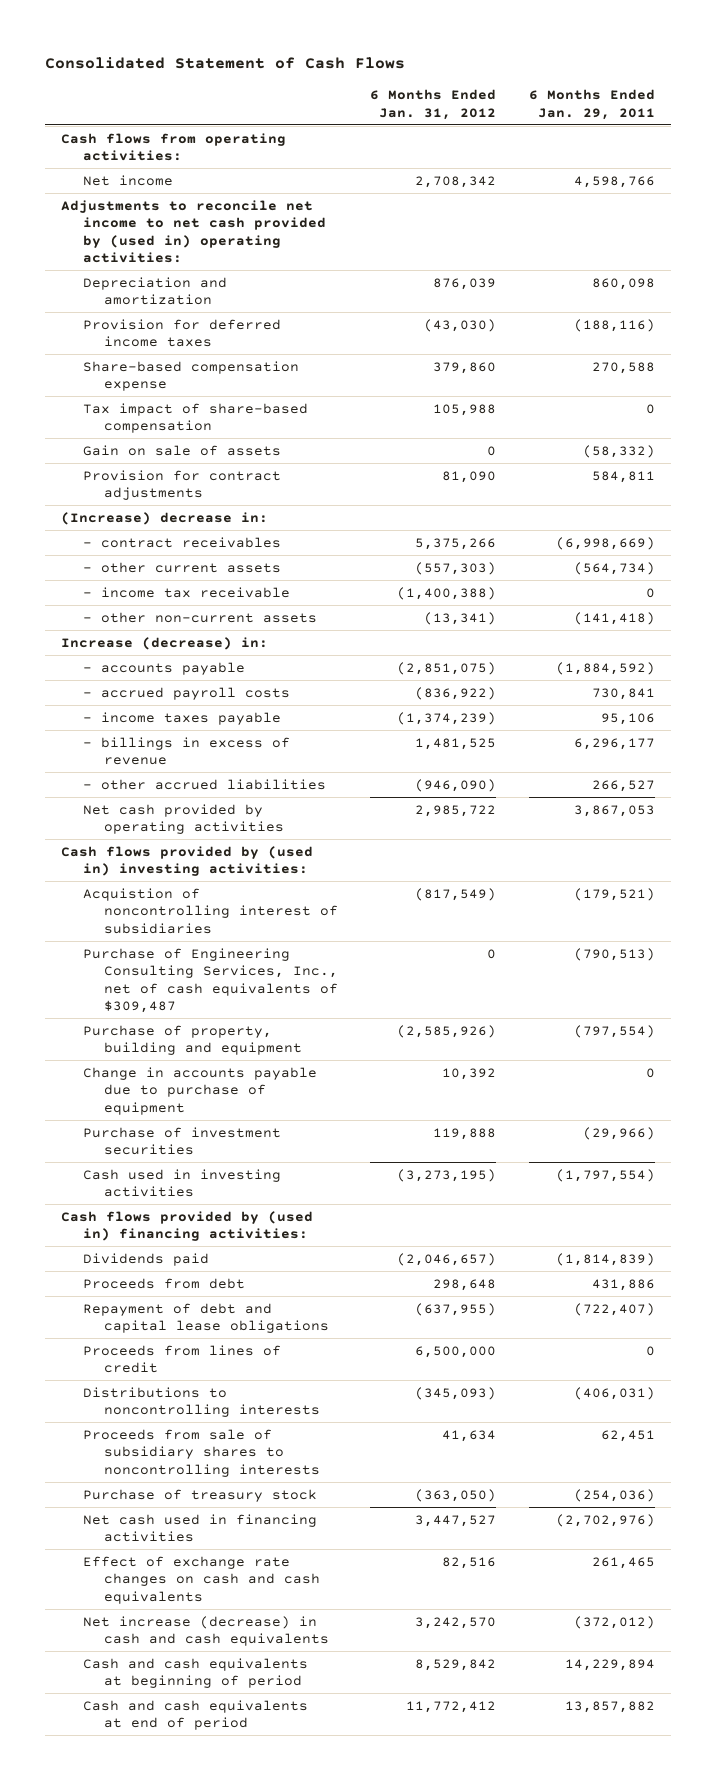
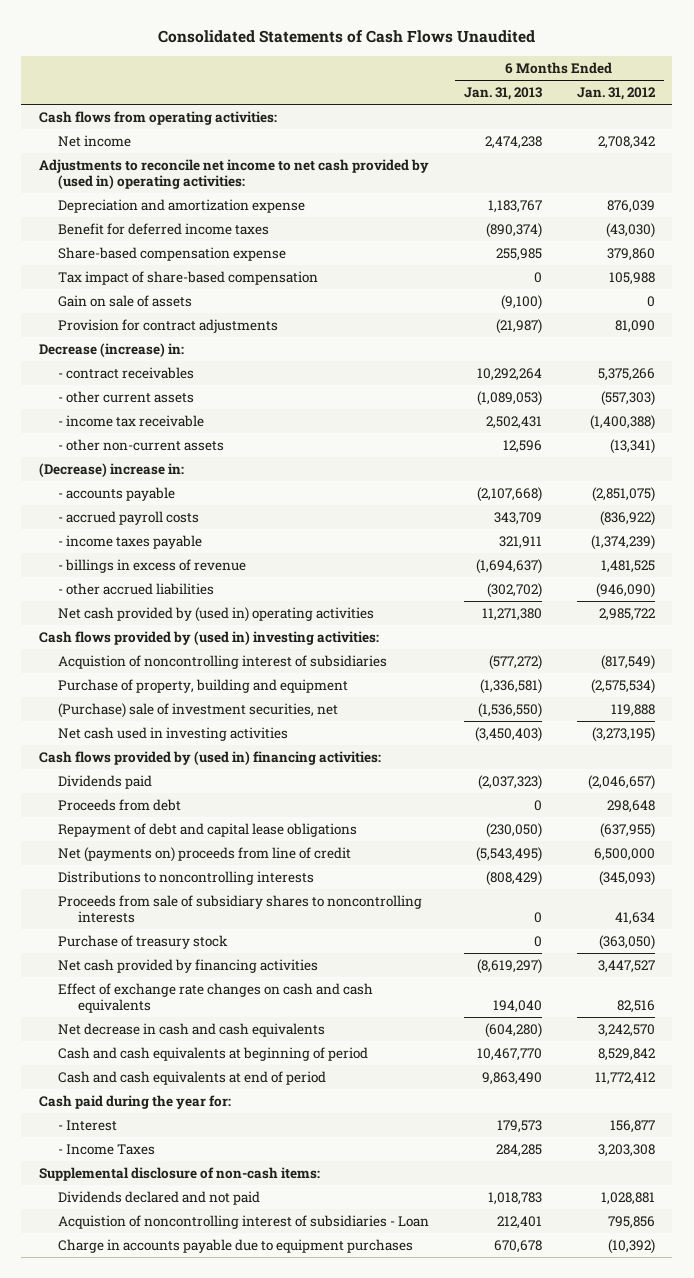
[45,56,406,69] Consolidated Statement of Cash Flows -> [157,30,535,44] Consolidated Statements of Cash Flows Unaudited
[528,89,655,120] 6 Months Ended Jan. 29, 2011 -> none
none -> [464,87,543,101] Jan. 31, 2013
[82,276,227,306] Depreciation and amortization -> [58,198,306,213] Depreciation and amortization expense
[82,318,281,348] Provision for deferred income taxes -> [58,222,270,235] Benefit for deferred income taxes
[61,511,269,525] (Increase) decrease in: -> [38,342,184,357] Decrease (increase) in:
[61,636,269,650] Increase (decrease) in: -> [38,462,184,477] (Decrease) increase in:
[82,803,285,835] Net cash provided by operating activities -> [58,606,375,622] Net cash provided by (used in) operating activities
[82,947,339,1014] Purchase of Engineering Consulting Services, Inc., net of cash equivalents of $309,487 -> none
[82,1066,317,1115] Change in accounts payable due to purchase of equipment -> none
[397,1024,497,1038] (2,585,926) -> [590,678,655,694] (2,575,534)
[82,1126,281,1156] Purchase of investment securities -> [58,702,339,718] (Purchase) sale of investment securities, net
[82,1168,281,1198] Cash used in investing activities -> [58,726,289,741] Net cash used in investing activities
[82,1344,281,1374] Proceeds from lines of credit -> [58,846,352,862] Net (payments on) proceeds from line of credit
[82,1513,317,1543] Net cash used in financing activities -> [58,958,319,973] Net cash provided by financing activities
[82,1615,330,1647] Net increase (decrease) in cash and cash equivalents -> [58,1022,326,1037] Net decrease in cash and cash equivalents
none -> [38,1094,231,1109] Cash paid during the year for:
none -> [58,1119,118,1131] - Interest
none -> [58,1143,156,1155] - Income Taxes
none -> [38,1166,320,1181] Supplemental disclosure of non-cash items:
none -> [58,1190,261,1205] Dividends declared and not paid
none -> [58,1214,430,1229] Acquistion of noncontrolling interest of subsidiaries - Loan
none -> [58,1238,414,1253] Charge in accounts payable due to equipment purchases

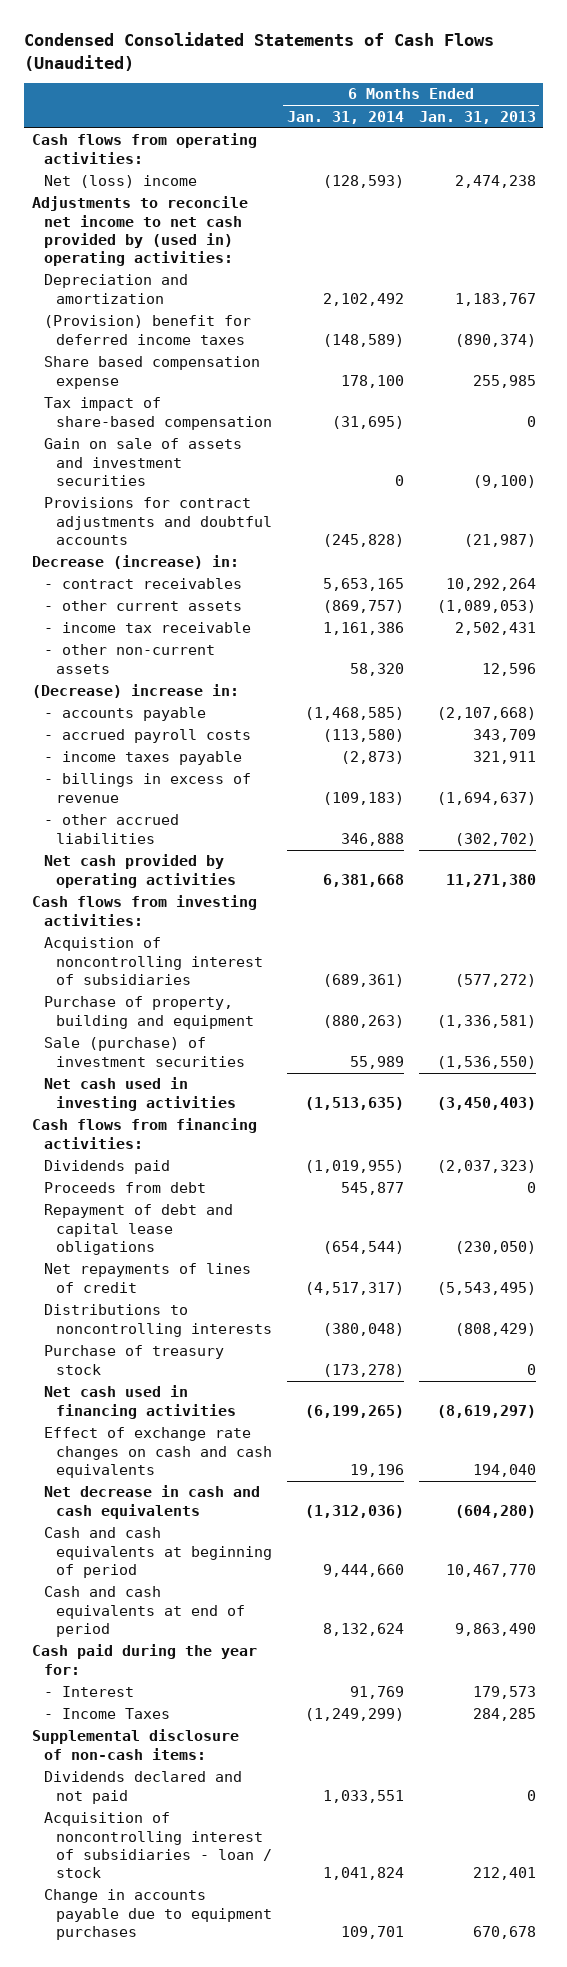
[157,30,535,44] Consolidated Statements of Cash Flows Unaudited -> [24,32,495,71] Condensed Consolidated Statements of Cash Flows (Unaudited)
[576,87,656,101] Jan. 31, 2012 -> none
none -> [286,110,404,124] Jan. 31, 2014
[58,134,132,147] Net income -> [43,175,197,189] Net (loss) income
[58,198,306,213] Depreciation and amortization expense -> [43,274,188,304] Depreciation and amortization
[58,222,270,235] Benefit for deferred income taxes -> [43,315,251,345] (Provision) benefit for deferred income taxes
[58,246,287,261] Share-based compensation expense -> [43,356,260,389] Share based compensation expense
[58,294,193,307] Gain on sale of assets -> [43,438,242,486] Gain on sale of assets and investment securities
[58,318,279,333] Provision for contract adjustments -> [43,497,272,545] Provisions for contract adjustments and doubtful accounts
[58,606,375,622] Net cash provided by (used in) operating activities -> [43,854,236,888] Net cash provided by operating activities
[38,630,379,645] Cash flows provided by (used in) investing activities: -> [31,895,257,926] Cash flows from investing activities:
[58,702,339,718] (Purchase) sale of investment securities, net -> [43,1037,245,1067] Sale (purchase) of investment securities
[38,750,381,765] Cash flows provided by (used in) financing activities: -> [31,1118,257,1149] Cash flows from financing activities:
[58,846,352,862] Net (payments on) proceeds from line of credit -> [43,1263,251,1293] Net repayments of lines of credit
[58,894,423,923] Proceeds from sale of subsidiary shares to noncontrolling interests -> none
[58,958,319,973] Net cash provided by financing activities -> [43,1385,236,1419] Net cash used in financing activities
[488,1191,543,1205] 1,018,783 -> [526,1789,536,1801] 0
[58,1214,430,1229] Acquistion of noncontrolling interest of subsidiaries - Loan -> [43,1812,272,1879] Acquisition of noncontrolling interest of subsidiaries - loan / stock
[58,1238,414,1253] Charge in accounts payable due to equipment purchases -> [43,1889,272,1940] Change in accounts payable due to equipment purchases

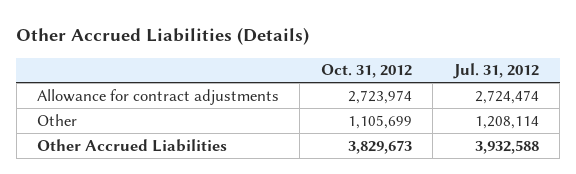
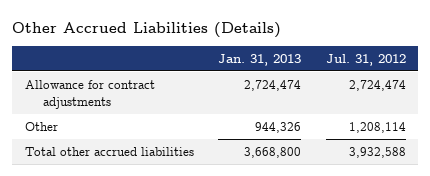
[320,64,412,79] Oct. 31, 2012 -> none
none -> [218,53,302,66] Jan. 31, 2013
[37,138,228,152] Other Accrued Liabilities -> [24,147,194,157] Total other accrued liabilities

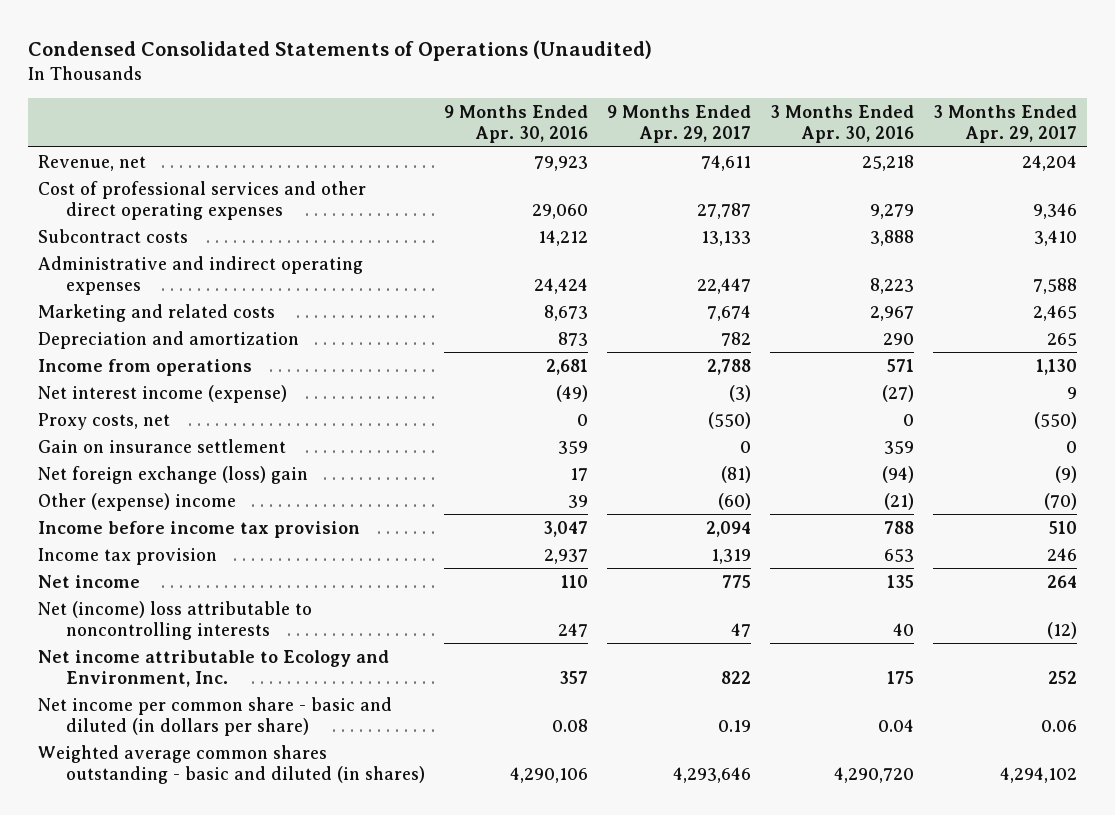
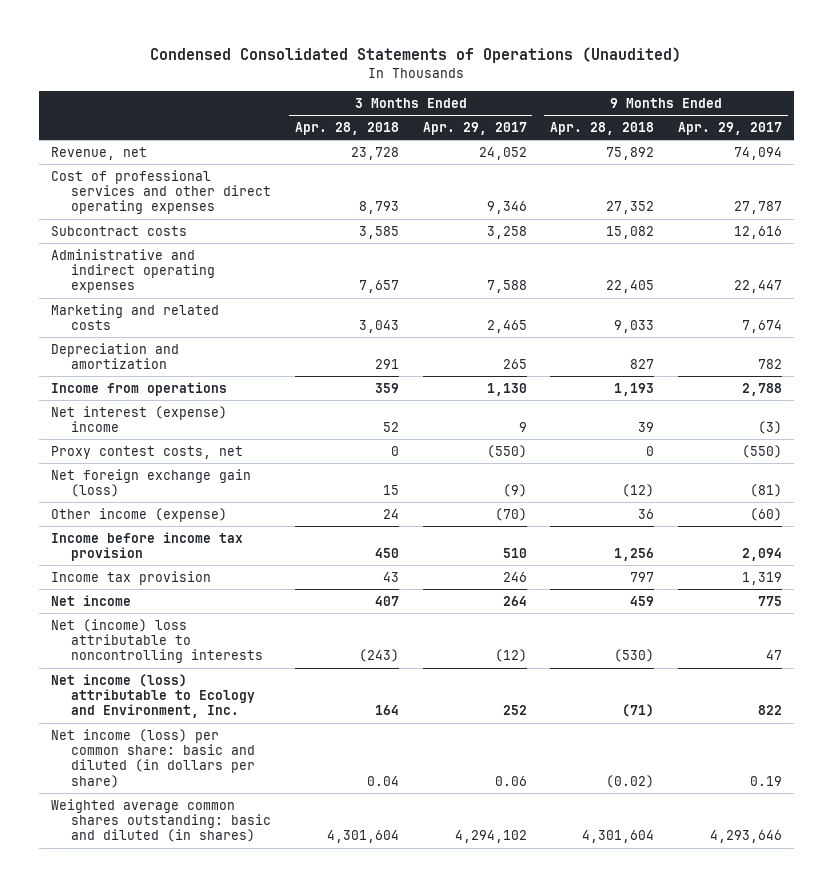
[444,104,589,144] 9 Months Ended Apr. 30, 2016 -> none
[770,104,915,144] 3 Months Ended Apr. 30, 2016 -> none
none -> [294,121,399,135] Apr. 28, 2018
none -> [550,121,655,135] Apr. 28, 2018
[701,154,752,171] 74,611 -> [733,146,782,160] 74,094
[1022,154,1078,171] 24,204 -> [478,146,527,160] 24,052
[701,230,752,246] 13,133 -> [733,225,782,239] 12,616
[1034,229,1078,246] 3,410 -> [486,225,527,239] 3,258
[37,438,286,453] Gain on insurance settlement -> none
[37,384,287,403] Net interest income (expense) -> [51,405,228,433] Net interest (expense) income
[37,412,170,430] Proxy costs, net -> [51,445,244,459] Proxy contest costs, net
[37,465,308,484] Net foreign exchange (loss) gain -> [51,468,252,498] Net foreign exchange gain (loss)
[37,492,236,511] Other (expense) income -> [51,507,228,522] Other income (expense)
[37,649,389,688] Net income attributable to Ecology and Environment, Inc. -> [51,673,256,719] Net income (loss) attributable to Ecology and Environment, Inc.
[37,696,392,737] Net income per common share - basic and diluted (in dollars per share) -> [51,728,256,788] Net income (loss) per common share: basic and diluted (in dollars per share)
[37,744,426,785] Weighted average common shares outstanding - basic and diluted (in shares) -> [51,798,272,843] Weighted average common shares outstanding: basic and diluted (in shares)

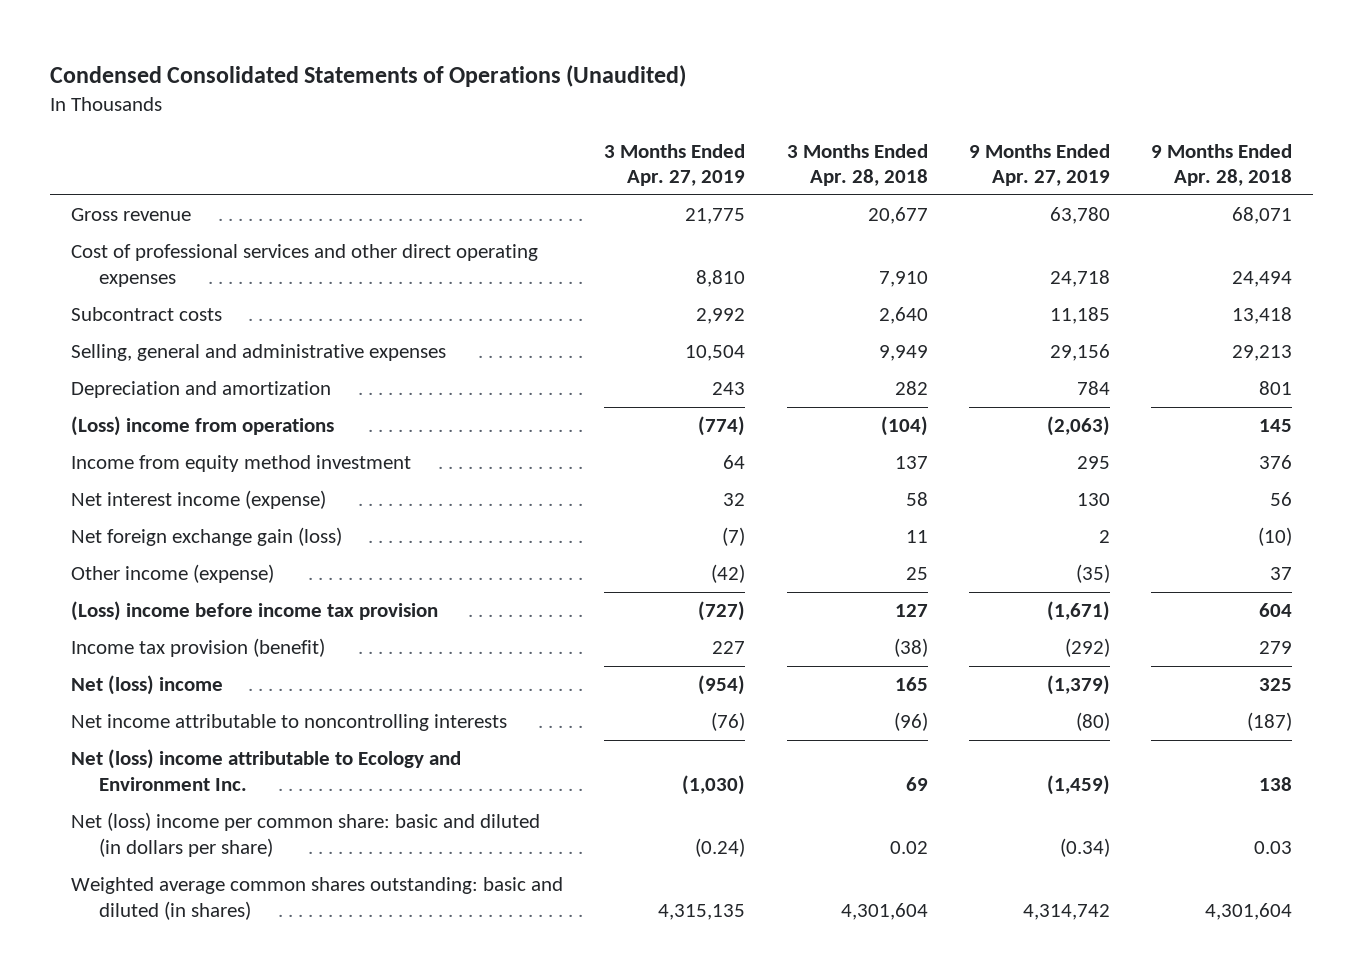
[422,121,527,135] Apr. 29, 2017 -> none
[677,121,782,135] Apr. 29, 2017 -> none
none -> [604,143,746,187] 3 Months Ended Apr. 27, 2019
none -> [968,143,1110,187] 9 Months Ended Apr. 27, 2019
[51,146,148,160] Revenue, net -> none
[51,248,216,294] Administrative and indirect operating expenses -> none
[51,303,220,331] Marketing and related costs -> none
[51,445,244,459] Proxy contest costs, net -> none
none -> [70,208,191,222] Gross revenue
[358,201,399,215] 8,793 -> [878,270,928,287] 7,910
[606,201,655,215] 27,352 -> [1232,270,1293,287] 24,494
[358,225,399,239] 3,585 -> [878,307,928,325] 2,640
[606,225,655,239] 15,082 -> [1232,307,1293,325] 13,418
none -> [70,344,446,362] Selling, general and administrative expenses
[374,359,399,370] 291 -> [894,381,928,396] 282
[630,359,655,370] 827 -> [1259,381,1293,396] 801
[51,381,228,396] Income from operations -> [70,416,334,437] (Loss) income from operations
[374,382,399,393] 359 -> [880,416,928,437] (104)
[614,382,655,396] 1,193 -> [1259,419,1293,433] 145
none -> [70,455,411,473] Income from equity method investment
[51,405,228,433] Net interest (expense) income -> [70,490,326,510] Net interest income (expense)
[382,422,399,433] 52 -> [905,492,928,507] 58
[638,422,655,433] 39 -> [1270,492,1293,507] 56
[382,485,399,496] 15 -> [905,530,928,544] 11
[622,484,655,498] (12) -> [1258,527,1293,547] (10)
[382,508,399,519] 24 -> [905,567,928,581] 25
[638,508,655,519] 36 -> [1270,567,1293,581] 37
[51,531,244,562] Income before income tax provision -> [70,601,438,622] (Loss) income before income tax provision
[374,548,399,559] 450 -> [894,604,928,618] 127
[614,548,655,562] 1,256 -> [1259,603,1293,618] 604
[51,570,212,585] Income tax provision -> [70,638,325,658] Income tax provision (benefit)
[382,571,399,582] 43 -> [893,638,928,658] (38)
[630,571,655,582] 797 -> [1259,641,1293,655] 279
[51,594,132,606] Net income -> [70,675,223,696] Net (loss) income
[374,595,399,606] 407 -> [894,677,928,692] 165
[630,595,655,606] 459 -> [1259,678,1293,692] 325
[51,618,264,664] Net (income) loss attributable to noncontrolling interests -> [70,714,507,732] Net income attributable to noncontrolling interests
[358,649,399,663] (243) -> [893,712,928,732] (96)
[614,649,655,663] (530) -> [1247,712,1293,732] (187)
[51,673,256,719] Net income (loss) attributable to Ecology and Environment, Inc. -> [70,749,461,791] Net (loss) income attributable to Ecology and Environment Inc.
[374,705,399,716] 164 -> [905,776,928,791] 69
[622,704,655,718] (71) -> [1259,776,1293,791] 138
[51,728,256,788] Net income (loss) per common share: basic and diluted (in dollars per share) -> [70,812,540,857] Net (loss) income per common share: basic and diluted (in dollars per share)
[366,775,399,786] 0.04 -> [889,840,928,854] 0.02
[606,774,655,788] (0.02) -> [1254,840,1293,854] 0.03

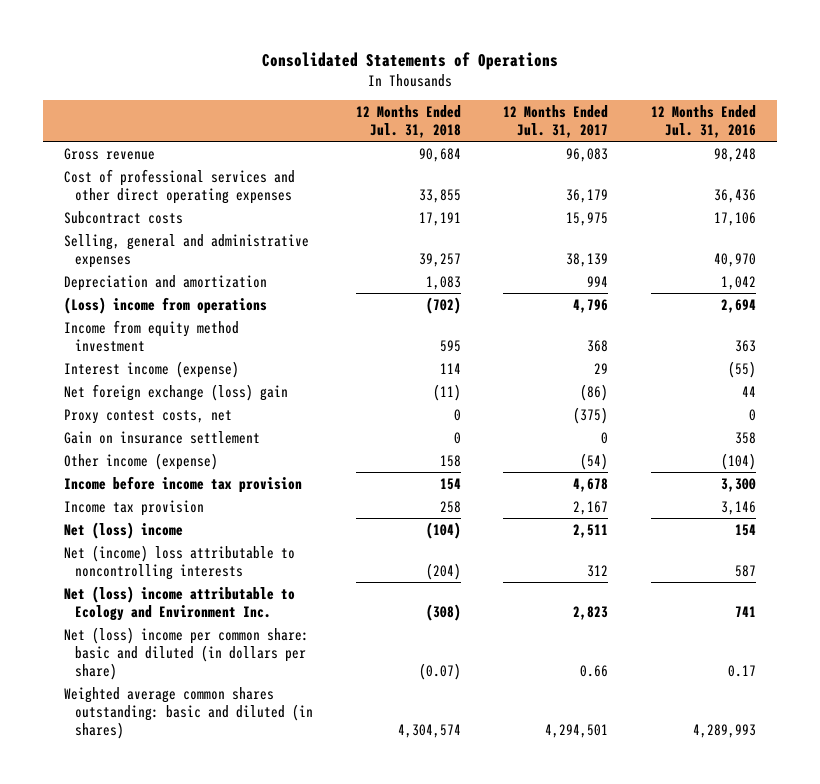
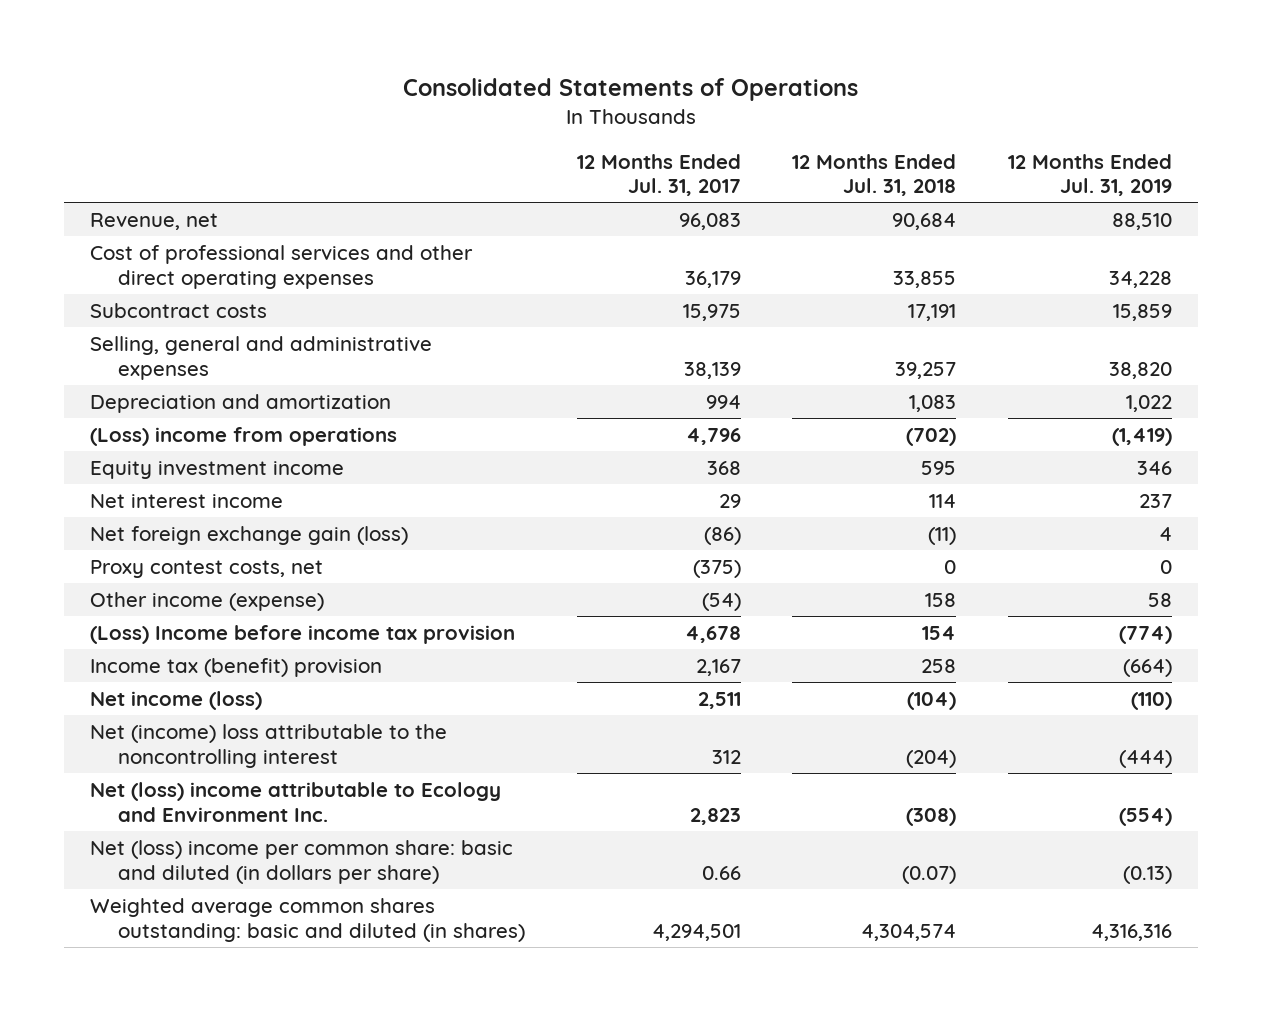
[651,104,757,139] 12 Months Ended Jul. 31, 2016 -> none
none -> [1007,153,1172,197] 12 Months Ended Jul. 31, 2019
[63,147,155,160] Gross revenue -> [89,212,218,230] Revenue, net
[63,319,239,352] Income from equity method investment -> [89,460,344,479] Equity investment income
[63,360,239,378] Interest income (expense) -> [89,493,283,508] Net interest income
[63,383,288,401] Net foreign exchange (loss) gain -> [89,525,408,545] Net foreign exchange gain (loss)
[63,430,260,444] Gain on insurance settlement -> none
[63,475,302,493] Income before income tax provision -> [89,624,515,644] (Loss) Income before income tax provision
[63,499,204,516] Income tax provision -> [89,657,382,677] Income tax (benefit) provision
[63,521,183,539] Net (loss) income -> [89,690,262,710] Net income (loss)
[63,544,295,580] Net (income) loss attributable to noncontrolling interests -> [89,723,447,768] Net (income) loss attributable to the noncontrolling interest

